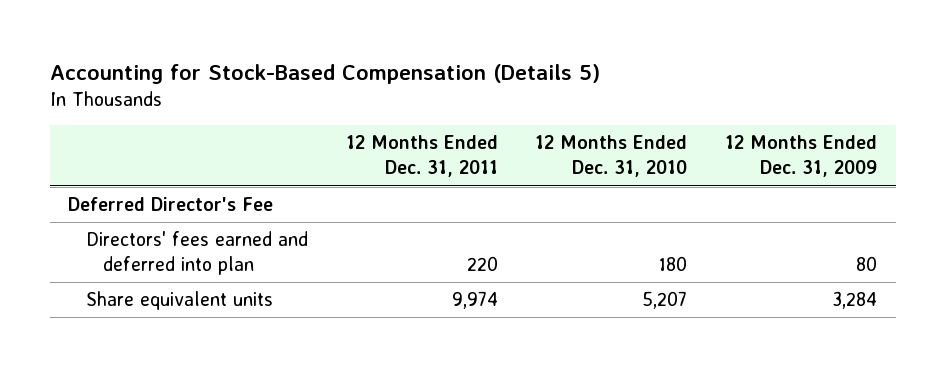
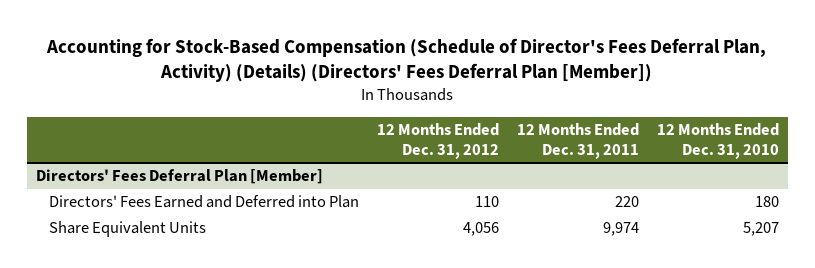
[49,63,600,84] Accounting for Stock-Based Compensation (Details 5) -> [46,37,767,83] Accounting for Stock-Based Compensation (Schedule of Director's Fees Deferral Plan, Activity) (Details) (Directors' Fees Deferral Plan [Member])
[725,135,878,178] 12 Months Ended Dec. 31, 2009 -> none
none -> [376,123,499,159] 12 Months Ended Dec. 31, 2012
[68,197,274,212] Deferred Director's Fee -> none
none -> [35,169,323,185] Directors' Fees Deferral Plan [Member]
[85,231,308,276] Directors' fees earned and deferred into plan -> [48,195,359,209] Directors' Fees Earned and Deferred into Plan
[85,291,273,311] Share equivalent units -> [48,221,206,238] Share Equivalent Units

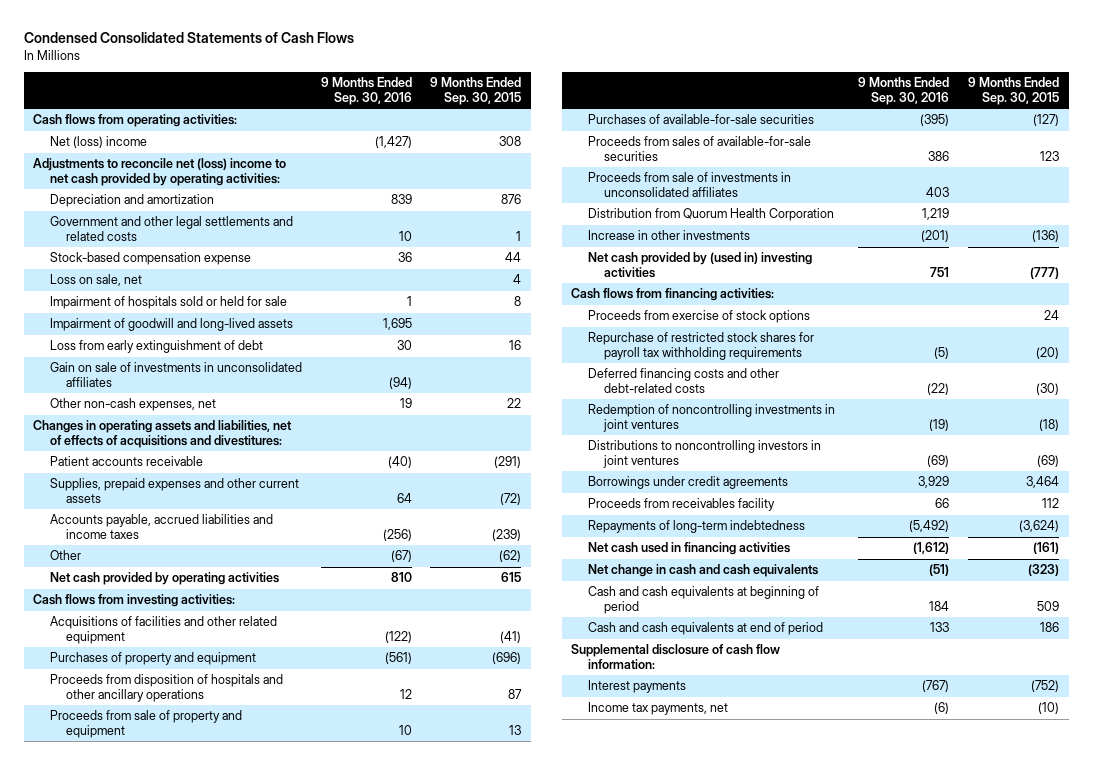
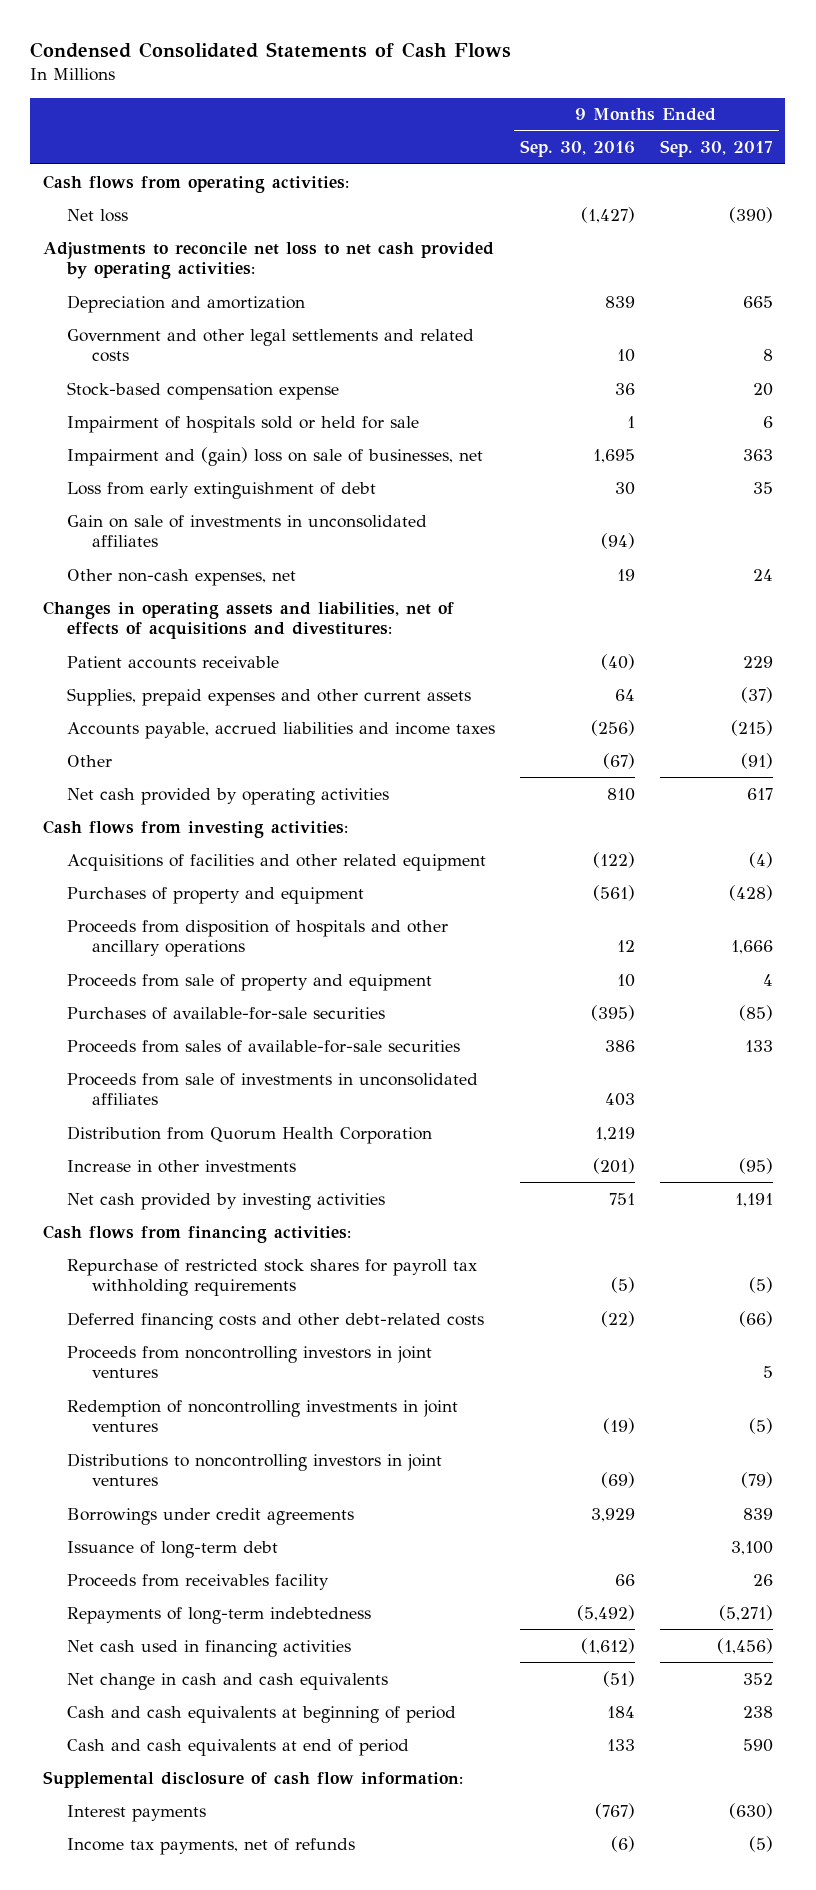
[430,77,522,105] 9 Months Ended Sep. 30, 2015 -> none
none -> [659,140,773,158] Sep. 30, 2017
[49,136,147,149] Net (loss) income -> [67,208,129,222] Net loss
[33,158,287,186] Adjustments to reconcile net (loss) income to net cash provided by operating activities: -> [42,241,494,280] Adjustments to reconcile net loss to net cash provided by operating activities:
[49,274,142,287] Loss on sale, net -> none
[49,318,293,332] Impairment of goodwill and long-lived assets -> [67,446,484,466] Impairment and (gain) loss on sale of businesses, net
[587,252,812,278] Net cash provided by (used in) investing activities -> [67,1192,386,1210] Net cash provided by investing activities
[587,310,810,324] Proceeds from exercise of stock options -> none
none -> [67,1345,433,1379] Proceeds from noncontrolling investors in joint ventures
none -> [67,1540,279,1558] Issuance of long-term debt
[587,702,728,716] Income tax payments, net -> [67,1837,356,1855] Income tax payments, net of refunds

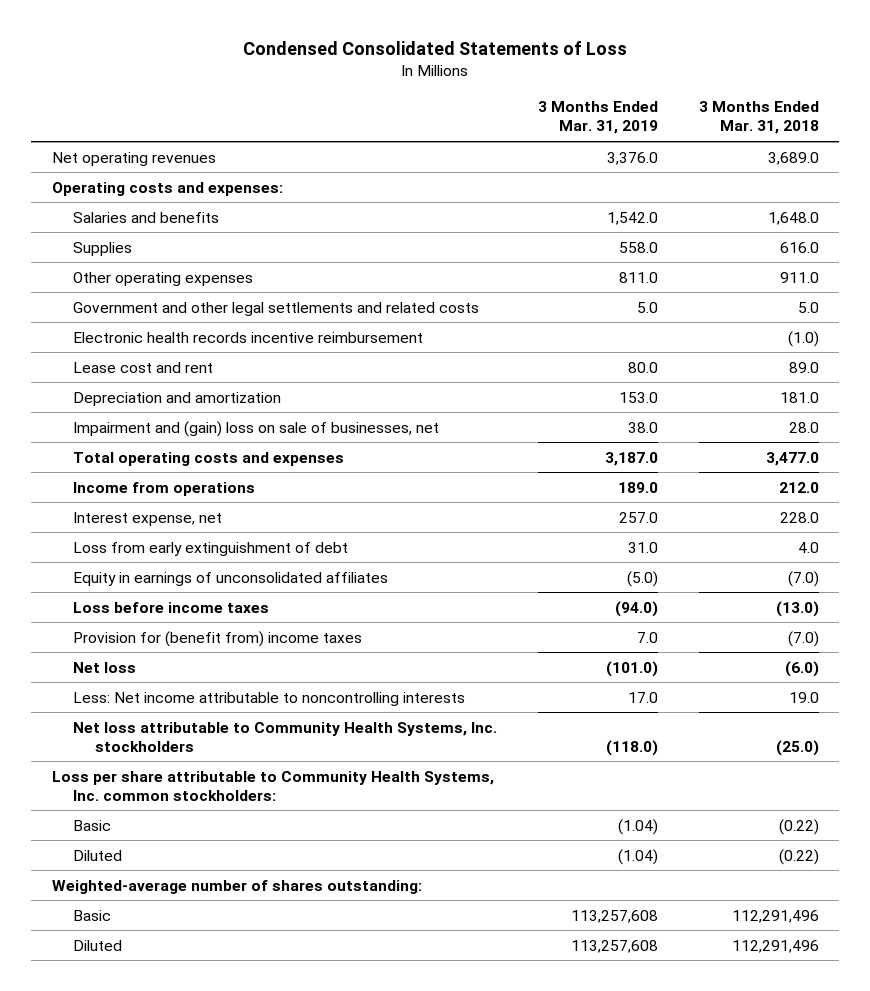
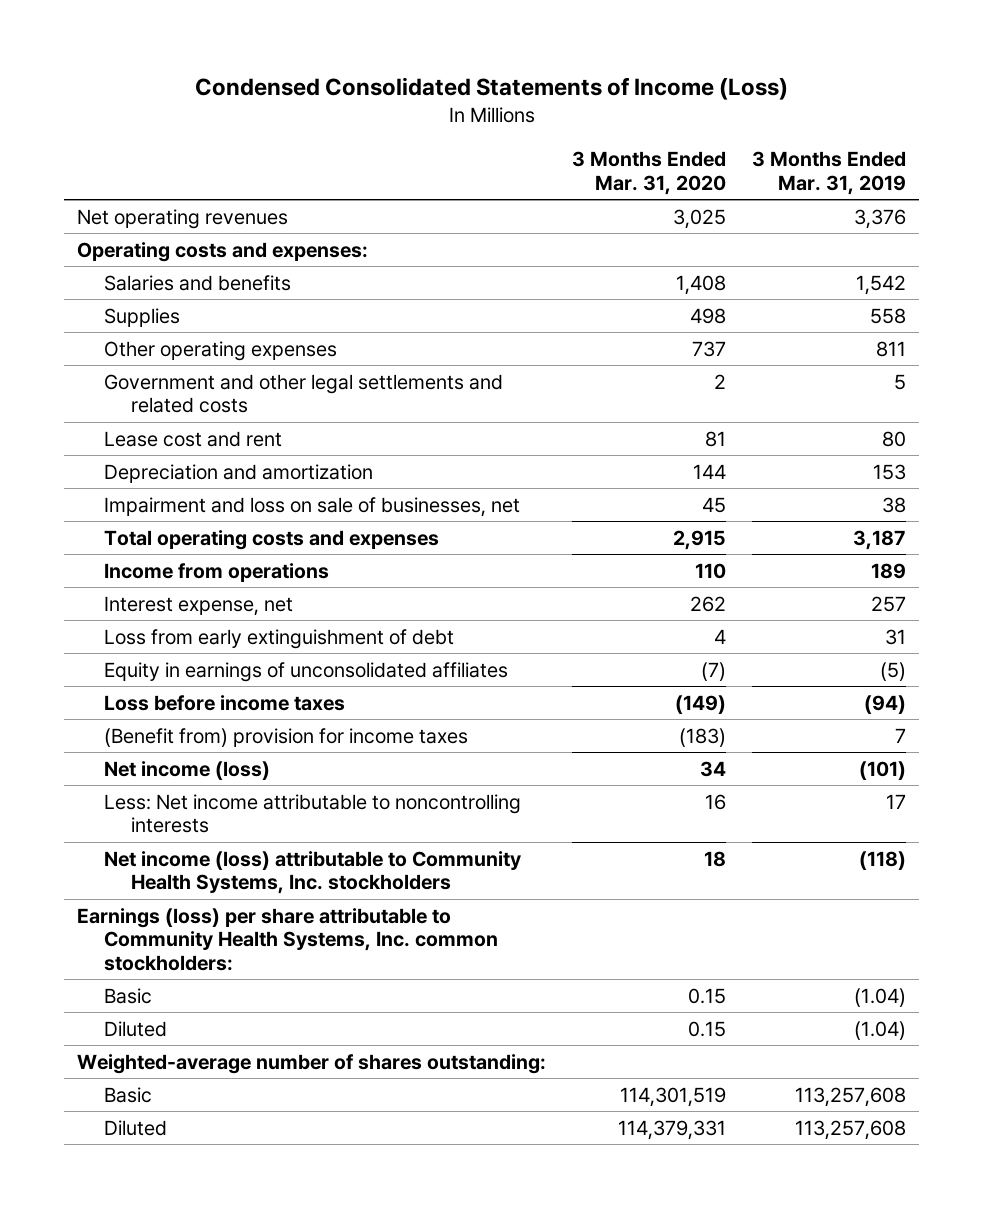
[243,41,628,56] Condensed Consolidated Statements of Loss -> [194,77,788,101] Condensed Consolidated Statements of Income (Loss)
[698,101,819,135] 3 Months Ended Mar. 31, 2018 -> none
none -> [572,151,727,195] 3 Months Ended Mar. 31, 2020
[607,151,659,165] 3,376.0 -> [854,208,907,229] 3,376
[73,331,424,343] Electronic health records incentive reimbursement -> none
[607,211,659,225] 1,542.0 -> [856,274,907,295] 1,542
[619,241,659,253] 558.0 -> [870,307,907,324] 558
[619,271,659,283] 811.0 -> [876,340,907,357] 811
[637,301,659,313] 5.0 -> [894,373,907,390] 5
[628,361,659,373] 80.0 -> [882,430,907,447] 80
[619,391,659,403] 153.0 -> [873,463,907,480] 153
[73,420,440,437] Impairment and (gain) loss on sale of businesses, net -> [104,496,521,517] Impairment and loss on sale of businesses, net
[628,421,659,433] 38.0 -> [882,496,907,513] 38
[605,451,659,466] 3,187.0 -> [853,529,907,550] 3,187
[618,481,659,493] 189.0 -> [871,562,907,579] 189
[619,511,659,523] 257.0 -> [871,595,907,612] 257
[628,541,659,553] 31.0 -> [885,628,907,645] 31
[627,570,659,587] (5.0) -> [880,661,907,681] (5)
[615,600,659,617] (94.0) -> [864,694,907,714] (94)
[73,630,363,647] Provision for (benefit from) income taxes -> [104,727,469,747] (Benefit from) provision for income taxes
[637,631,659,643] 7.0 -> [895,727,907,743] 7
[73,661,137,673] Net loss -> [104,760,271,780] Net income (loss)
[606,660,659,677] (101.0) -> [859,760,907,780] (101)
[628,691,659,703] 17.0 -> [886,793,907,809] 17
[73,721,498,752] Net loss attributable to Community Health Systems, Inc. stockholders -> [104,850,522,895] Net income (loss) attributable to Community Health Systems, Inc. stockholders
[606,739,659,756] (118.0) -> [859,850,907,870] (118)
[51,770,494,801] Loss per share attributable to Community Health Systems, Inc. common stockholders: -> [77,907,499,971] Earnings (loss) per share attributable to Community Health Systems, Inc. common stockholders:

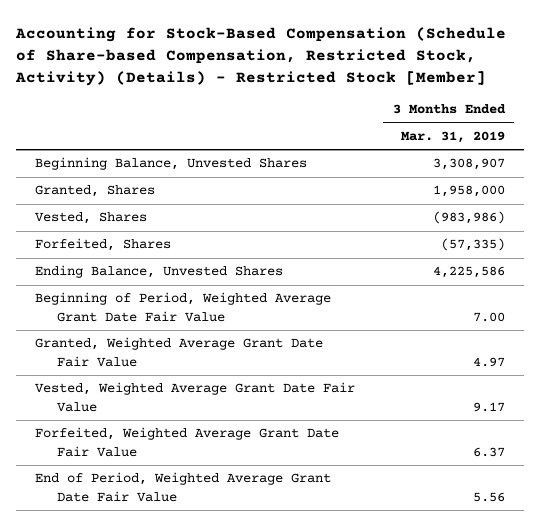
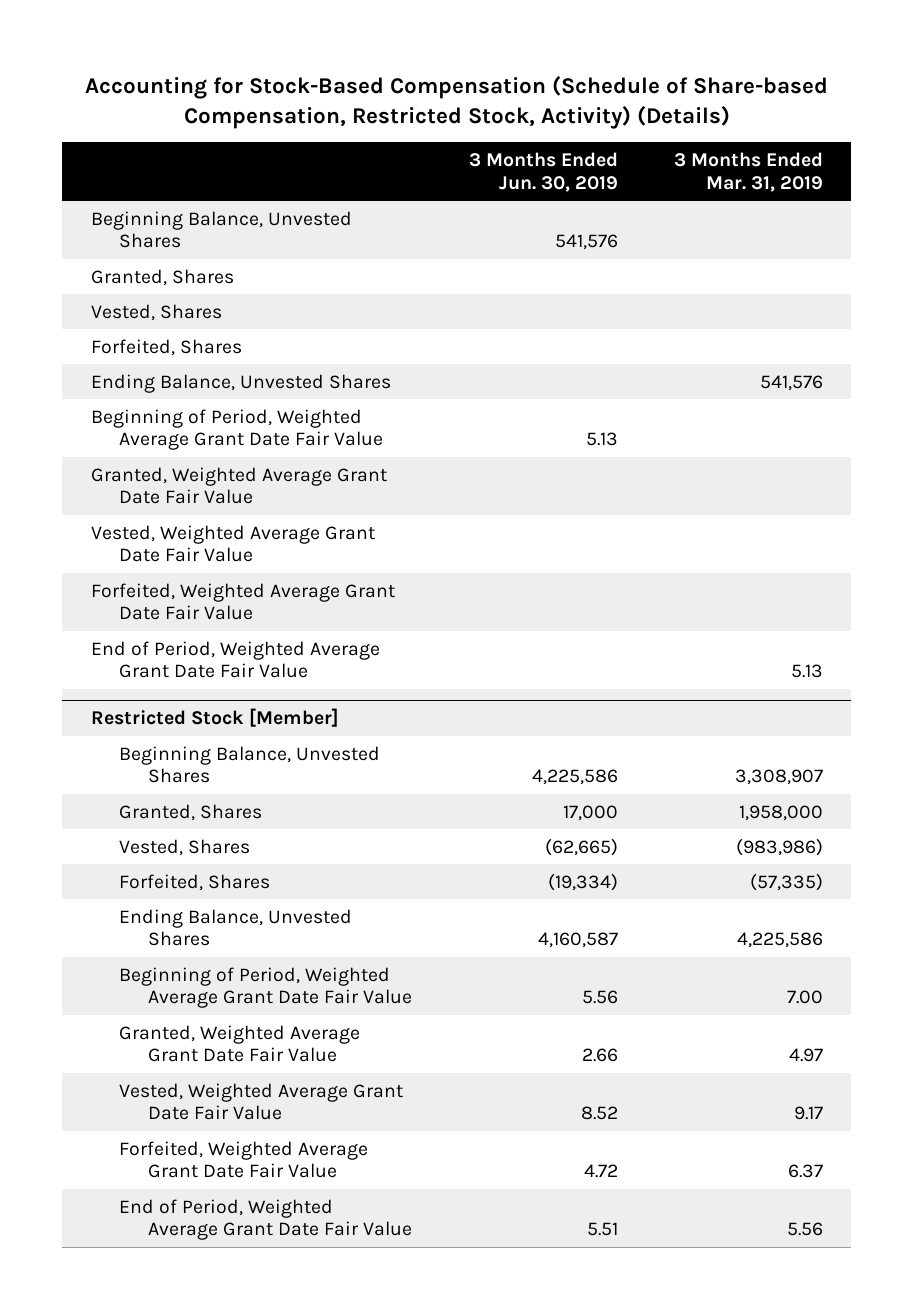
[14,26,506,86] Accounting for Stock-Based Compensation (Schedule of Share-based Compensation, Restricted Stock, Activity) (Details) - Restricted Stock [Member] -> [84,75,828,129] Accounting for Stock-Based Compensation (Schedule of Share-based Compensation, Restricted Stock, Activity) (Details)
none -> [468,152,618,192] 3 Months Ended Jun. 30, 2019
none -> [90,210,352,249] Beginning Balance, Unvested Shares
none -> [90,268,234,286] Granted, Shares
none -> [90,303,222,321] Vested, Shares
none -> [90,338,242,356] Forfeited, Shares
none -> [90,373,391,393] Ending Balance, Unvested Shares
none -> [90,408,384,451] Beginning of Period, Weighted Average Grant Date Fair Value
none -> [90,466,387,505] Granted, Weighted Average Grant Date Fair Value
none -> [90,524,375,563] Vested, Weighted Average Grant Date Fair Value
none -> [90,582,395,621] Forfeited, Weighted Average Grant Date Fair Value
none -> [90,640,380,679] End of Period, Weighted Average Grant Date Fair Value
none -> [90,708,339,728] Restricted Stock [Member]

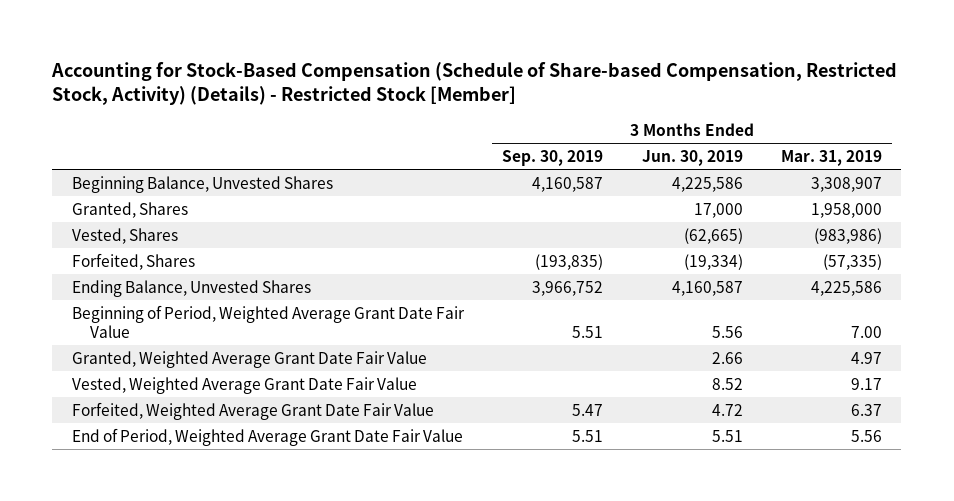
[84,75,828,129] Accounting for Stock-Based Compensation (Schedule of Share-based Compensation, Restricted Stock, Activity) (Details) -> [51,61,898,106] Accounting for Stock-Based Compensation (Schedule of Share-based Compensation, Restricted Stock, Activity) (Details) - Restricted Stock [Member]
none -> [502,149,604,166] Sep. 30, 2019
[90,210,352,249] Beginning Balance, Unvested Shares -> none
[90,268,234,286] Granted, Shares -> none
[90,303,222,321] Vested, Shares -> none
[90,338,242,356] Forfeited, Shares -> none
[90,373,391,393] Ending Balance, Unvested Shares -> none
[90,408,384,451] Beginning of Period, Weighted Average Grant Date Fair Value -> none
[90,466,387,505] Granted, Weighted Average Grant Date Fair Value -> none
[90,524,375,563] Vested, Weighted Average Grant Date Fair Value -> none
[90,582,395,621] Forfeited, Weighted Average Grant Date Fair Value -> none
[90,640,380,679] End of Period, Weighted Average Grant Date Fair Value -> none
[90,708,339,728] Restricted Stock [Member] -> none

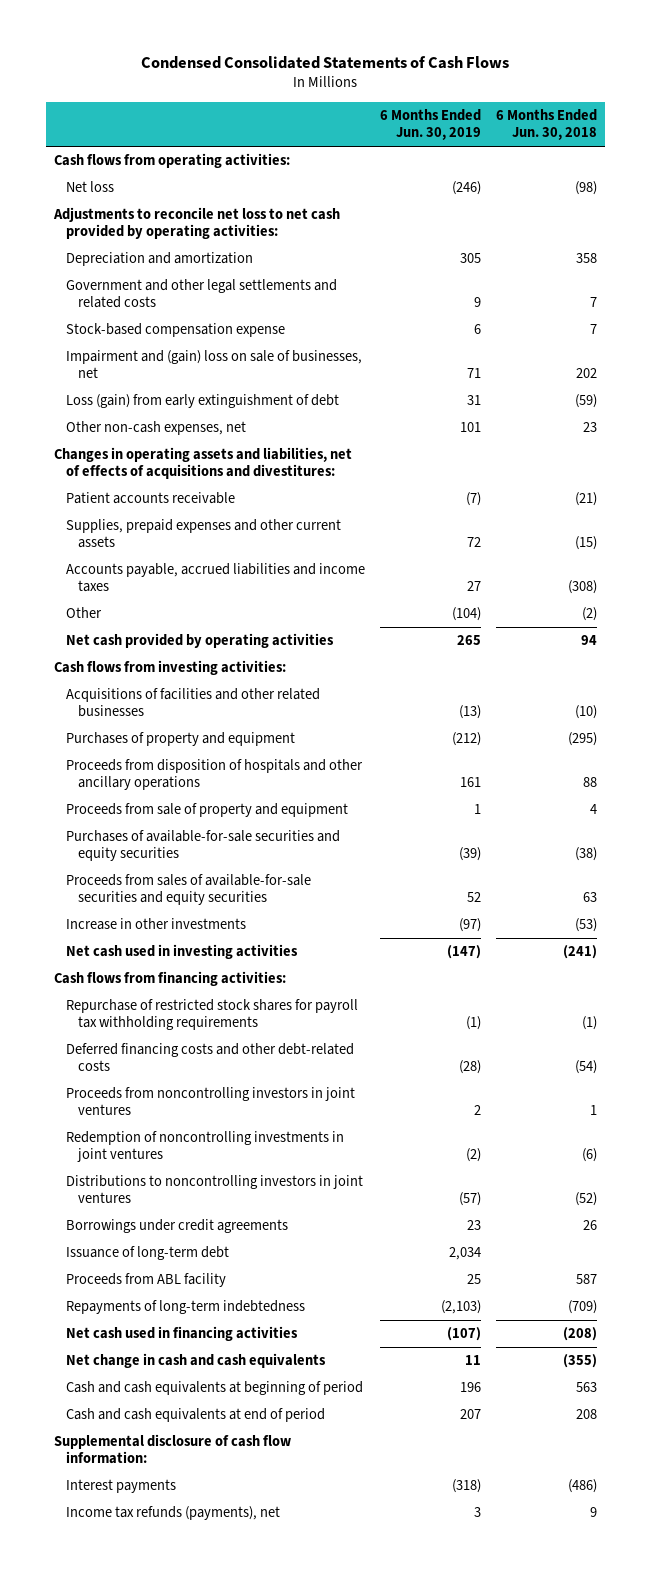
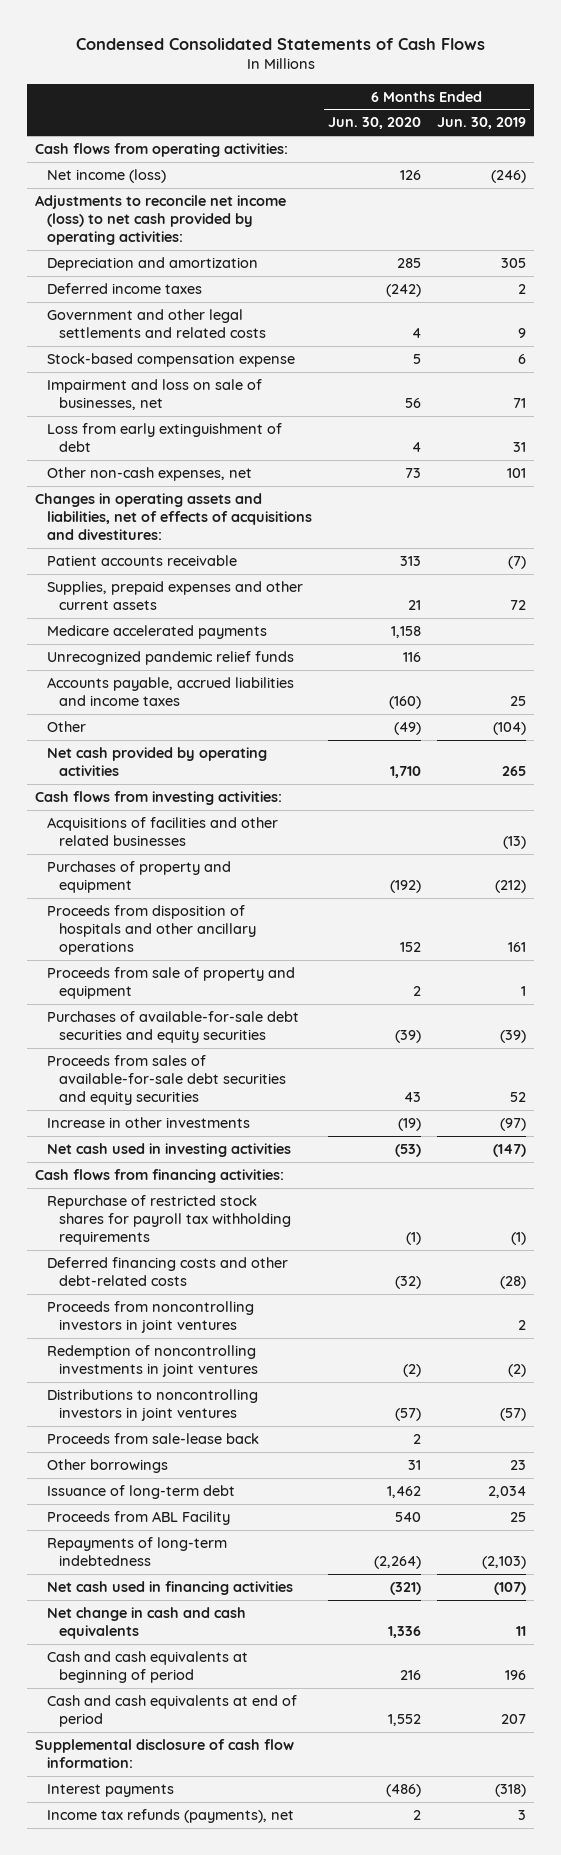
[496,109,598,141] 6 Months Ended Jun. 30, 2018 -> none
none -> [328,117,422,130] Jun. 30, 2020
[65,181,114,193] Net loss -> [47,168,167,183] Net income (loss)
[52,207,340,240] Adjustments to reconcile net loss to net cash provided by operating activities: -> [35,194,287,245] Adjustments to reconcile net income (loss) to net cash provided by operating activities:
none -> [47,282,203,294] Deferred income taxes
[65,350,362,379] Impairment and (gain) loss on sale of businesses, net -> [47,378,263,410] Impairment and loss on sale of businesses, net
[65,394,339,409] Loss (gain) from early extinguishment of debt -> [47,422,283,452] Loss from early extinguishment of debt
none -> [47,624,268,639] Medicare accelerated payments
none -> [47,650,295,665] Unrecognized pandemic relief funds
[466,581,481,592] 27 -> [510,695,527,706] 25
[65,830,340,862] Purchases of available-for-sale securities and equity securities -> [47,1010,300,1043] Purchases of available-for-sale debt securities and equity securities
[65,874,311,906] Proceeds from sales of available-for-sale securities and equity securities -> [47,1054,287,1105] Proceeds from sales of available-for-sale debt securities and equity securities
[65,1219,288,1234] Borrowings under credit agreements -> none
none -> [47,1432,260,1444] Proceeds from sale-lease back
none -> [47,1458,169,1473] Other borrowings
[65,1273,226,1288] Proceeds from ABL facility -> [47,1510,231,1525] Proceeds from ABL Facility

